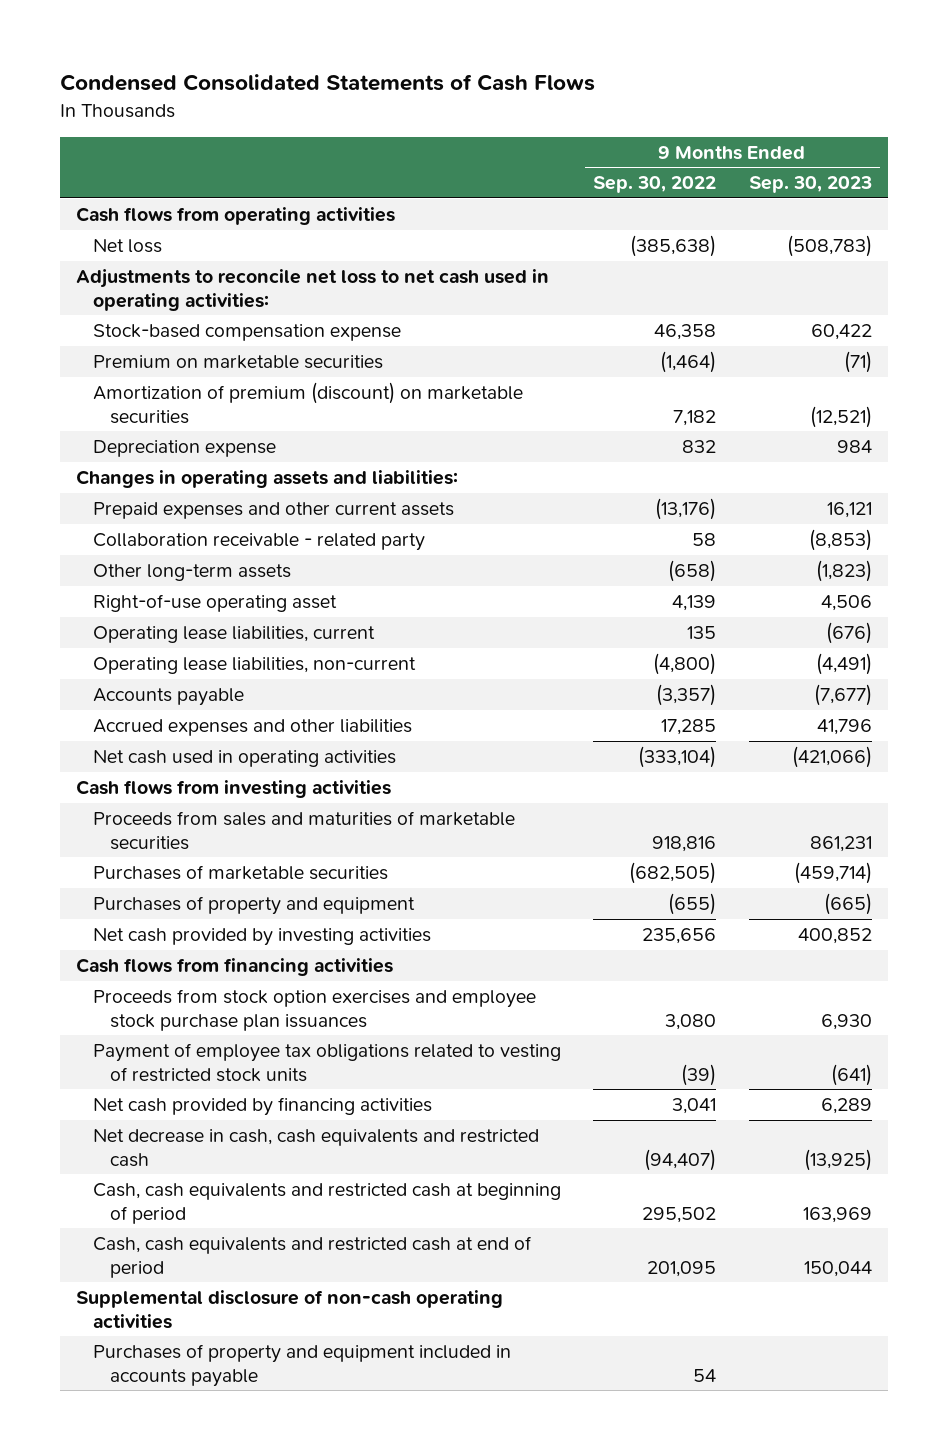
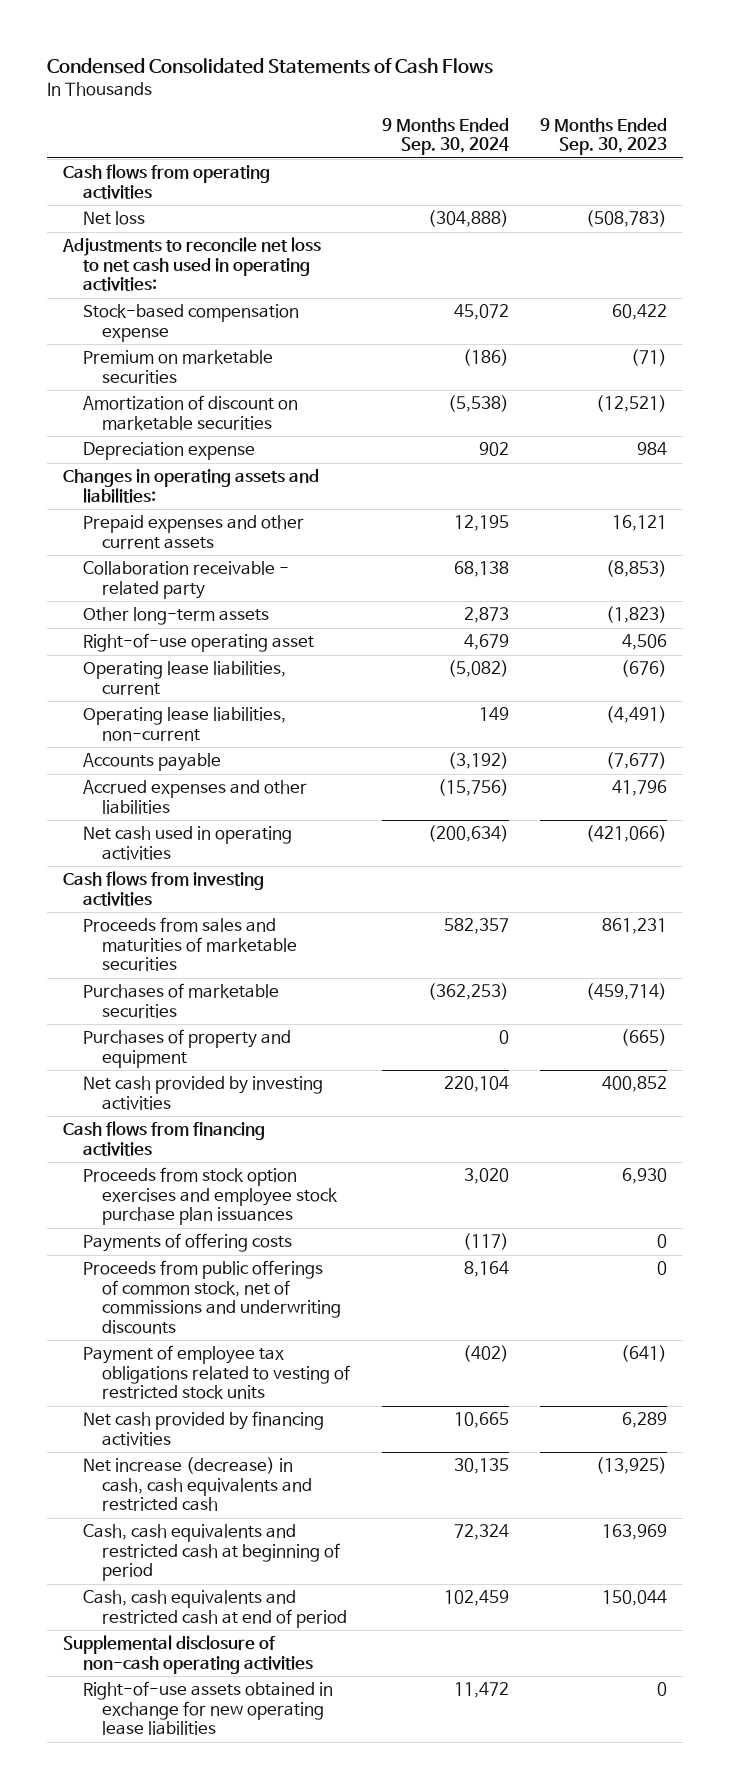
[593,176,717,194] Sep. 30, 2022 -> none
none -> [381,118,509,156] 9 Months Ended Sep. 30, 2024
[92,381,523,424] Amortization of premium (discount) on marketable securities -> [82,395,298,430] Amortization of discount on marketable securities
none -> [82,1233,292,1253] Payments of offering costs
none -> [82,1260,342,1334] Proceeds from public offerings of common stock, net of commissions and underwriting discounts
[92,1128,539,1167] Net decrease in cash, cash equivalents and restricted cash -> [82,1457,313,1512] Net increase (decrease) in cash, cash equivalents and restricted cash
[92,1343,511,1387] Purchases of property and equipment included in accounts payable -> none
none -> [82,1681,333,1736] Right-of-use assets obtained in exchange for new operating lease liabilities

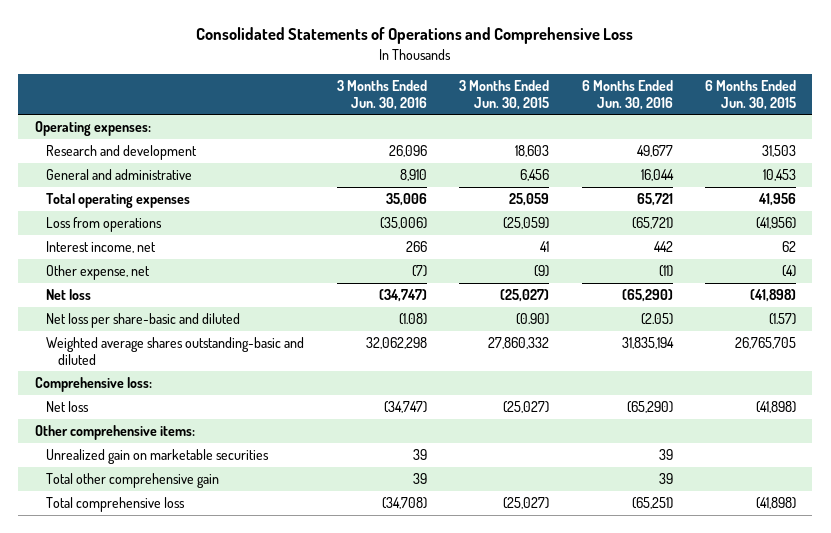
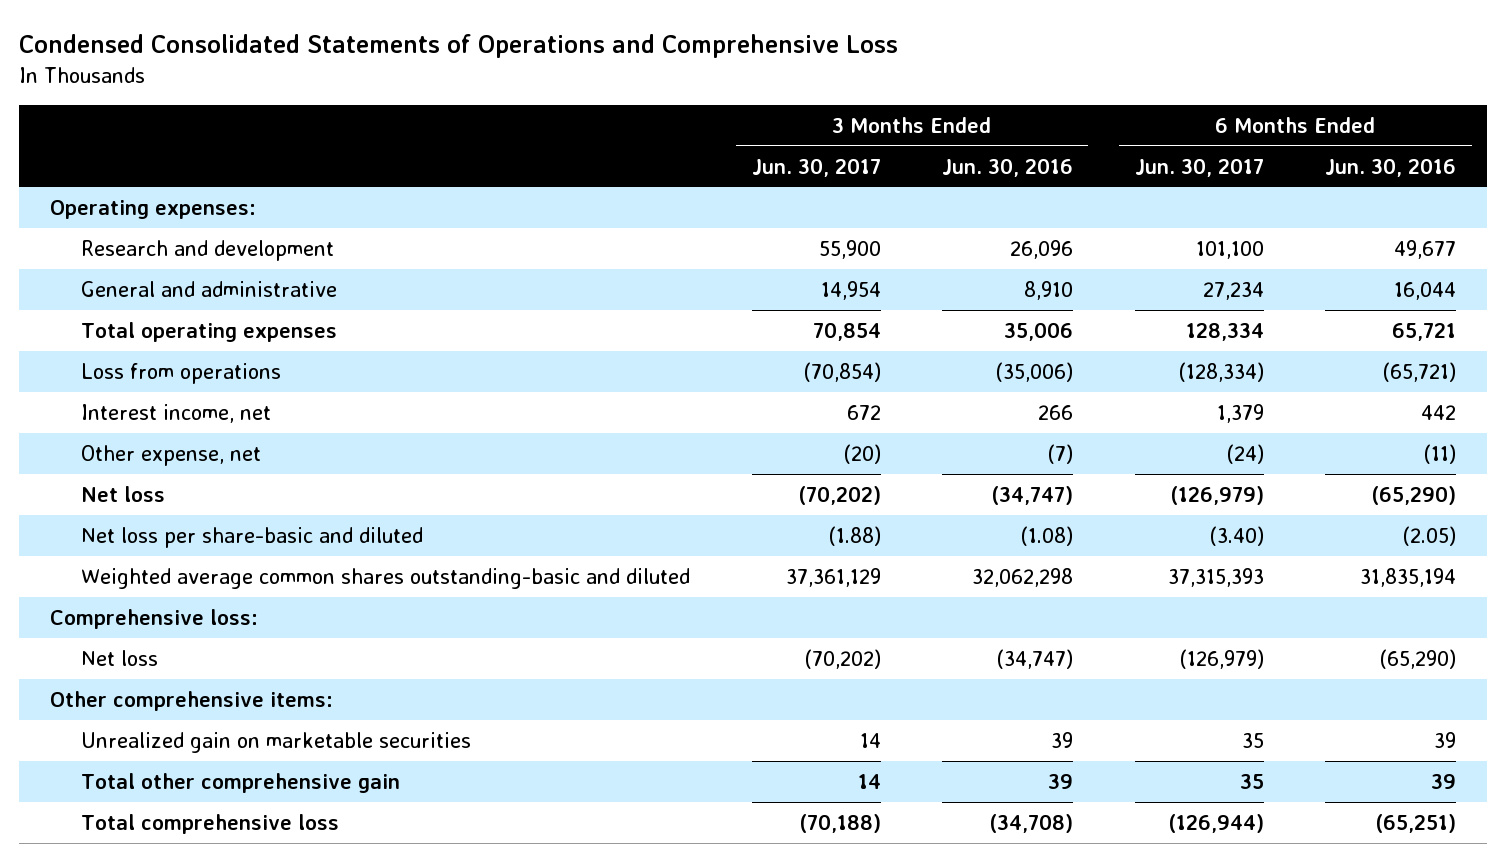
[196,27,634,45] Consolidated Statements of Operations and Comprehensive Loss -> [19,34,899,59] Condensed Consolidated Statements of Operations and Comprehensive Loss
[459,79,550,110] 3 Months Ended Jun. 30, 2015 -> none
[705,79,797,110] 6 Months Ended Jun. 30, 2015 -> none
none -> [751,157,881,177] Jun. 30, 2017
none -> [1134,157,1264,177] Jun. 30, 2017
[46,337,305,365] Weighted average shares outstanding-basic and diluted -> [81,567,691,589] Weighted average common shares outstanding-basic and diluted

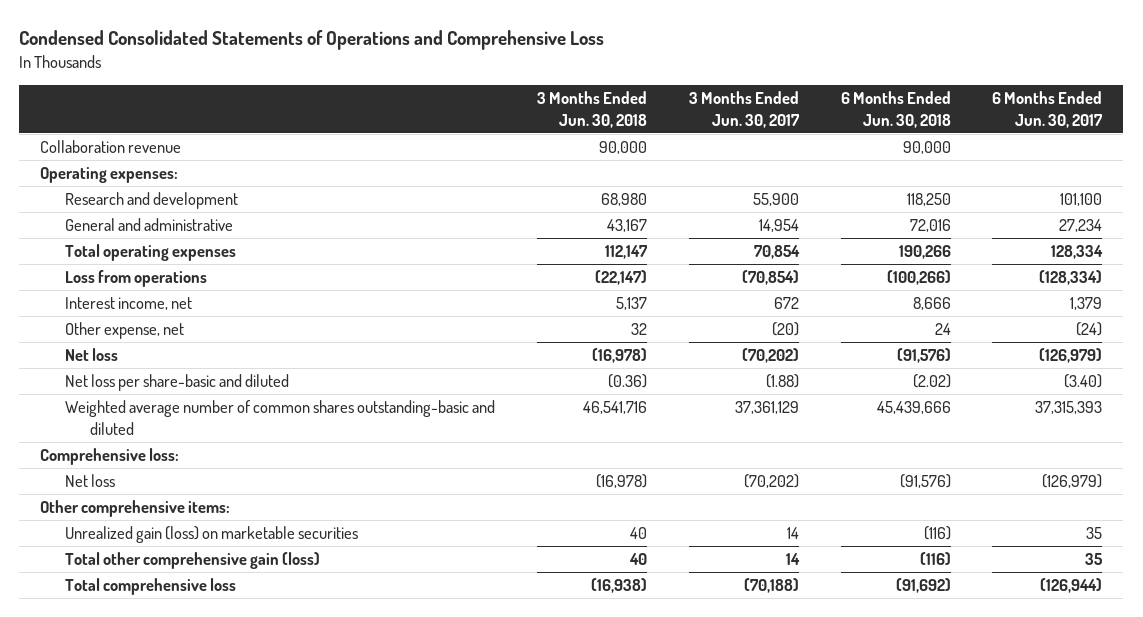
[942,157,1074,177] Jun. 30, 2016 -> none
[1325,157,1457,177] Jun. 30, 2016 -> none
none -> [536,90,647,128] 3 Months Ended Jun. 30, 2018
none -> [840,90,951,128] 6 Months Ended Jun. 30, 2018
none -> [40,140,182,154] Collaboration revenue
[81,567,691,589] Weighted average common shares outstanding-basic and diluted -> [65,400,496,435] Weighted average number of common shares outstanding-basic and diluted
[81,731,472,753] Unrealized gain on marketable securities -> [65,526,359,544] Unrealized gain (loss) on marketable securities
[81,772,401,793] Total other comprehensive gain -> [65,552,321,570] Total other comprehensive gain (loss)

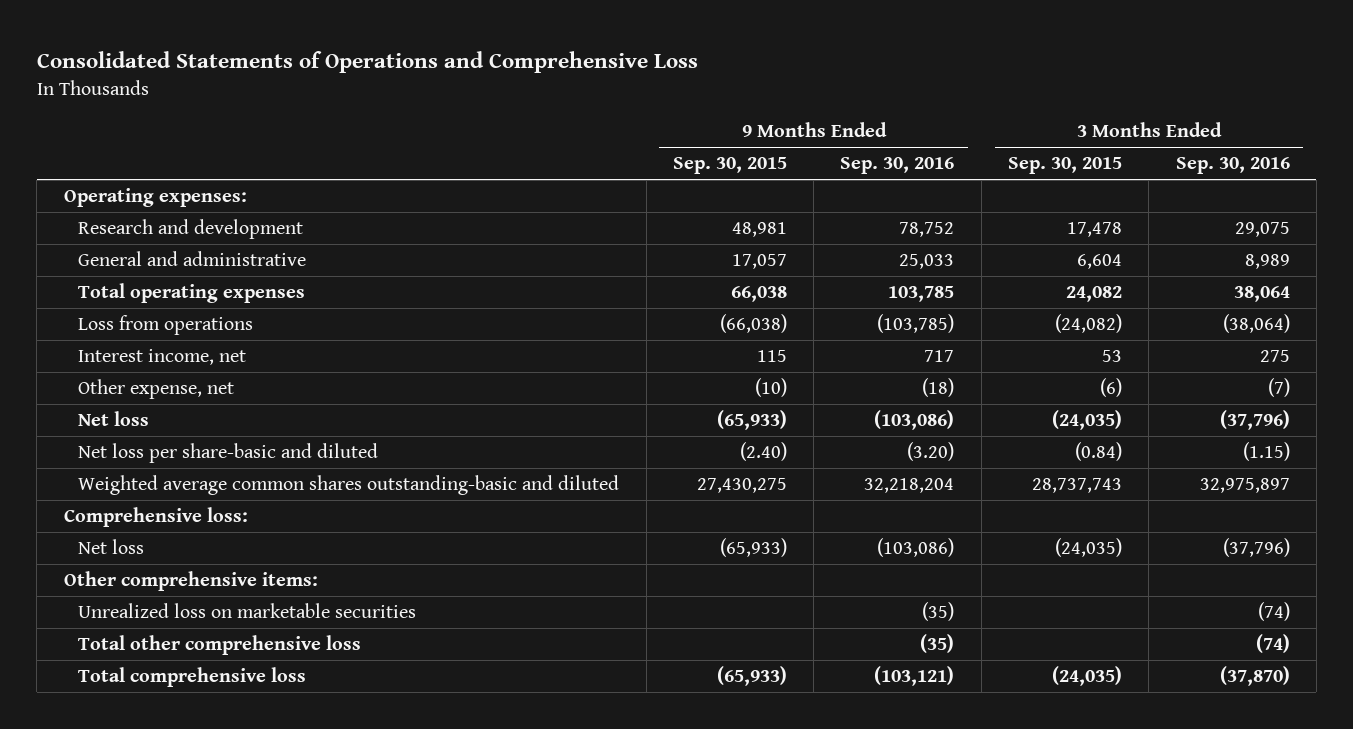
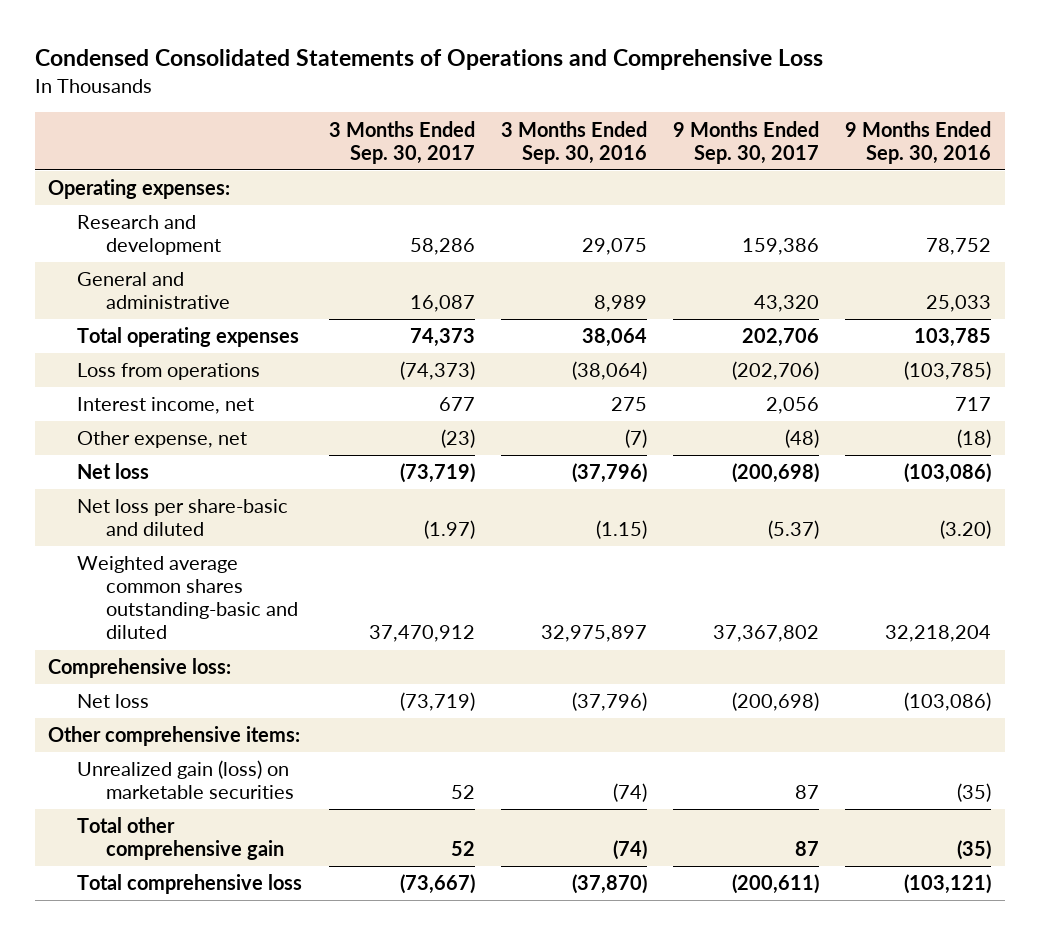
[36,50,698,73] Consolidated Statements of Operations and Comprehensive Loss -> [35,48,824,70] Condensed Consolidated Statements of Operations and Comprehensive Loss
[672,157,787,175] Sep. 30, 2015 -> none
[1007,157,1122,175] Sep. 30, 2015 -> none
none -> [328,120,475,164] 3 Months Ended Sep. 30, 2017
none -> [673,120,820,164] 9 Months Ended Sep. 30, 2017
[78,603,417,619] Unrealized loss on marketable securities -> [77,760,295,800] Unrealized gain (loss) on marketable securities
[78,635,362,656] Total other comprehensive loss -> [77,817,285,861] Total other comprehensive gain

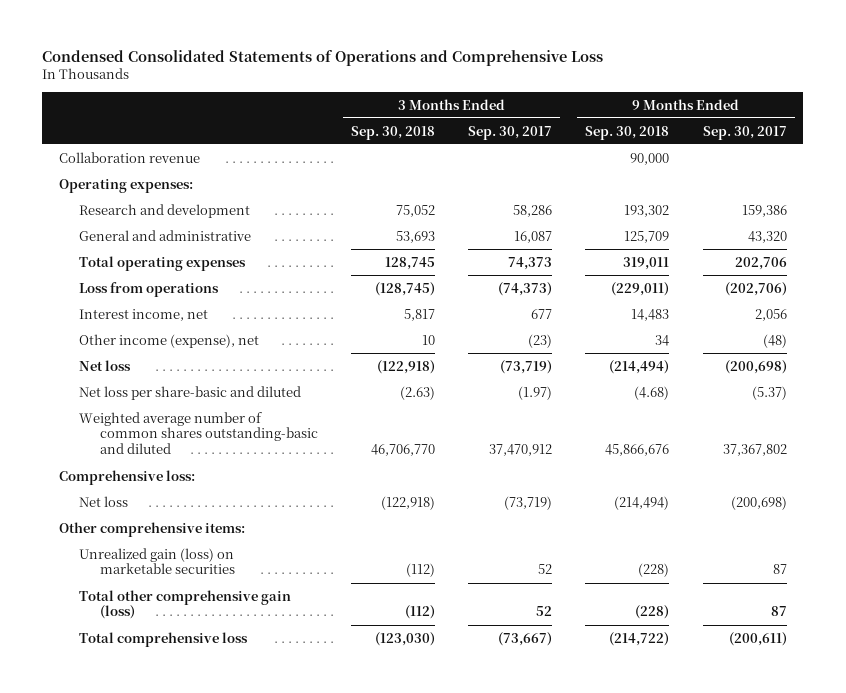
[500,120,647,164] 3 Months Ended Sep. 30, 2016 -> none
[845,120,992,164] 9 Months Ended Sep. 30, 2016 -> none
none -> [350,125,435,140] Sep. 30, 2018
none -> [585,125,670,140] Sep. 30, 2018
none -> [58,151,200,163] Collaboration revenue
[77,431,248,449] Other expense, net -> [79,333,260,348] Other income (expense), net
[77,556,299,640] Weighted average common shares outstanding-basic and diluted -> [79,411,318,455] Weighted average number of common shares outstanding-basic and diluted
[77,817,285,861] Total other comprehensive gain -> [79,589,292,620] Total other comprehensive gain (loss)

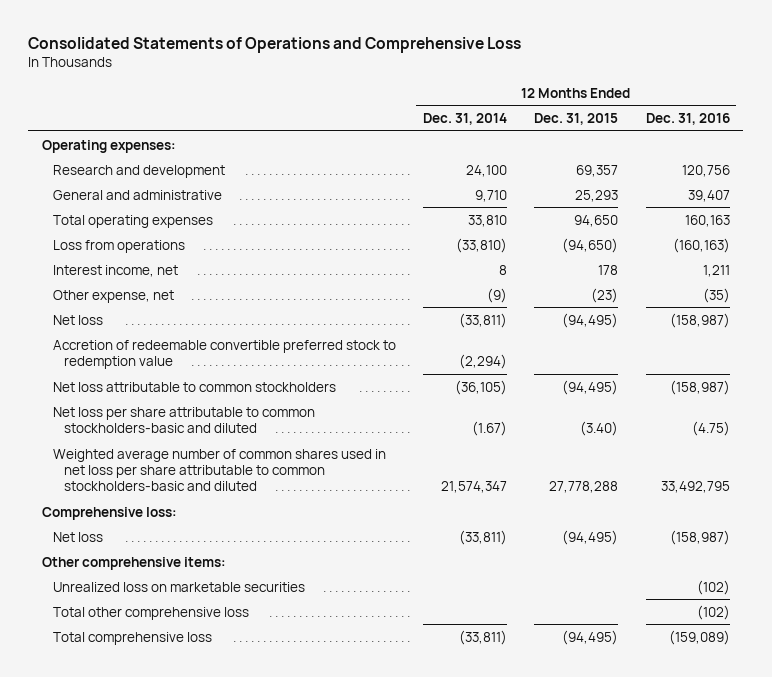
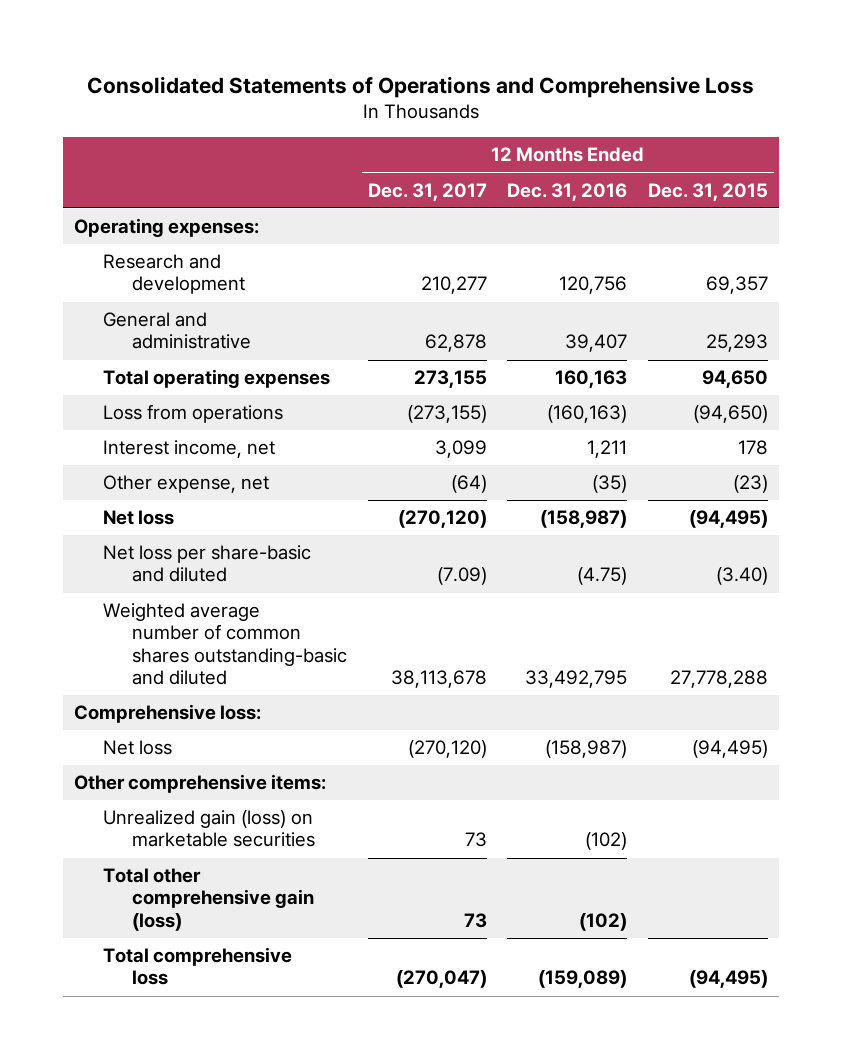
[423,112,508,125] Dec. 31, 2014 -> none
none -> [367,182,487,201] Dec. 31, 2017
[52,339,396,369] Accretion of redeemable convertible preferred stock to redemption value -> none
[52,381,336,392] Net loss attributable to common stockholders -> none
[52,406,315,433] Net loss per share attributable to common stockholders-basic and diluted -> [102,545,311,583] Net loss per share-basic and diluted
[52,448,386,491] Weighted average number of common shares used in net loss per share attributable to common stockholders-basic and diluted -> [102,603,347,685] Weighted average number of common shares outstanding-basic and diluted
[52,581,305,592] Unrealized loss on marketable securities -> [102,810,315,848] Unrealized gain (loss) on marketable securities
[52,606,249,620] Total other comprehensive loss -> [102,868,314,931] Total other comprehensive gain (loss)

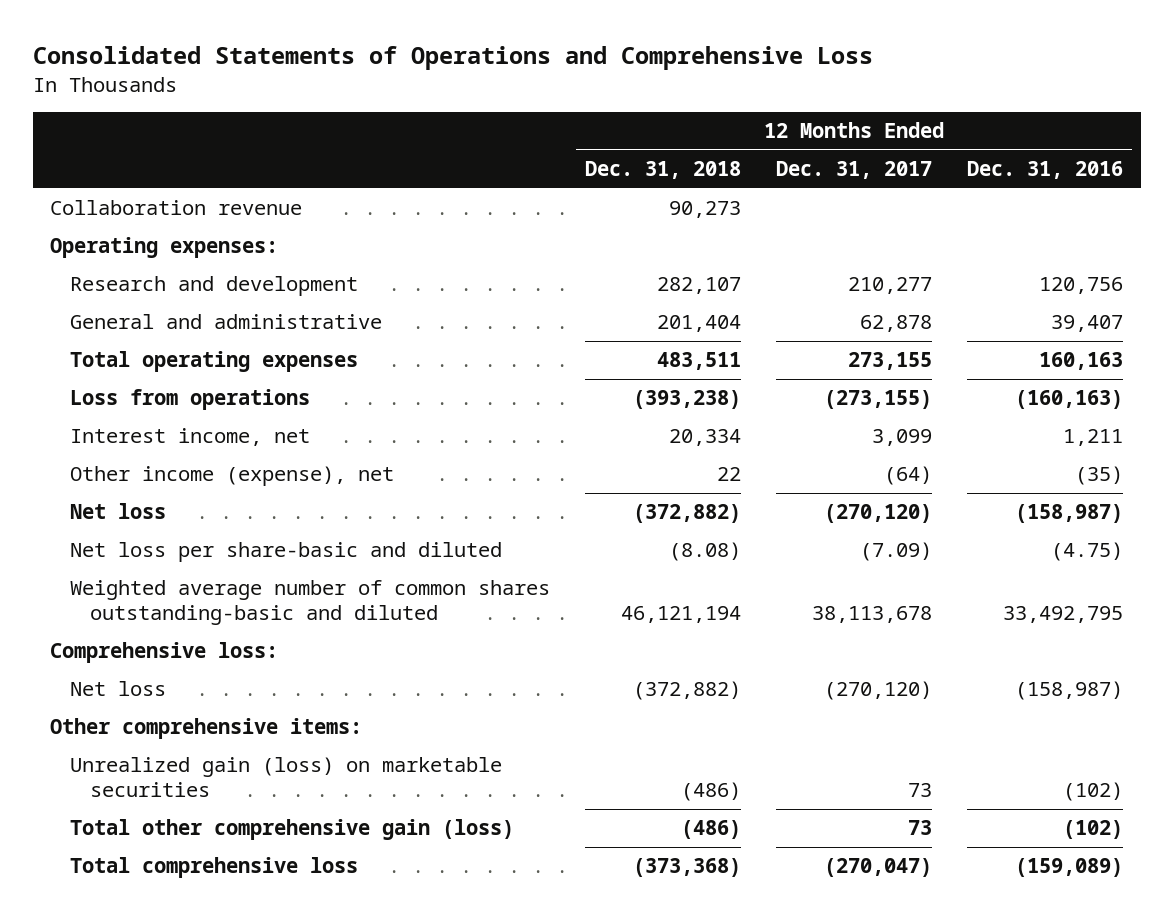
[648,182,769,201] Dec. 31, 2015 -> none
none -> [585,161,742,180] Dec. 31, 2018
none -> [50,200,303,216] Collaboration revenue
[102,475,269,494] Other expense, net -> [70,466,395,487] Other income (expense), net

